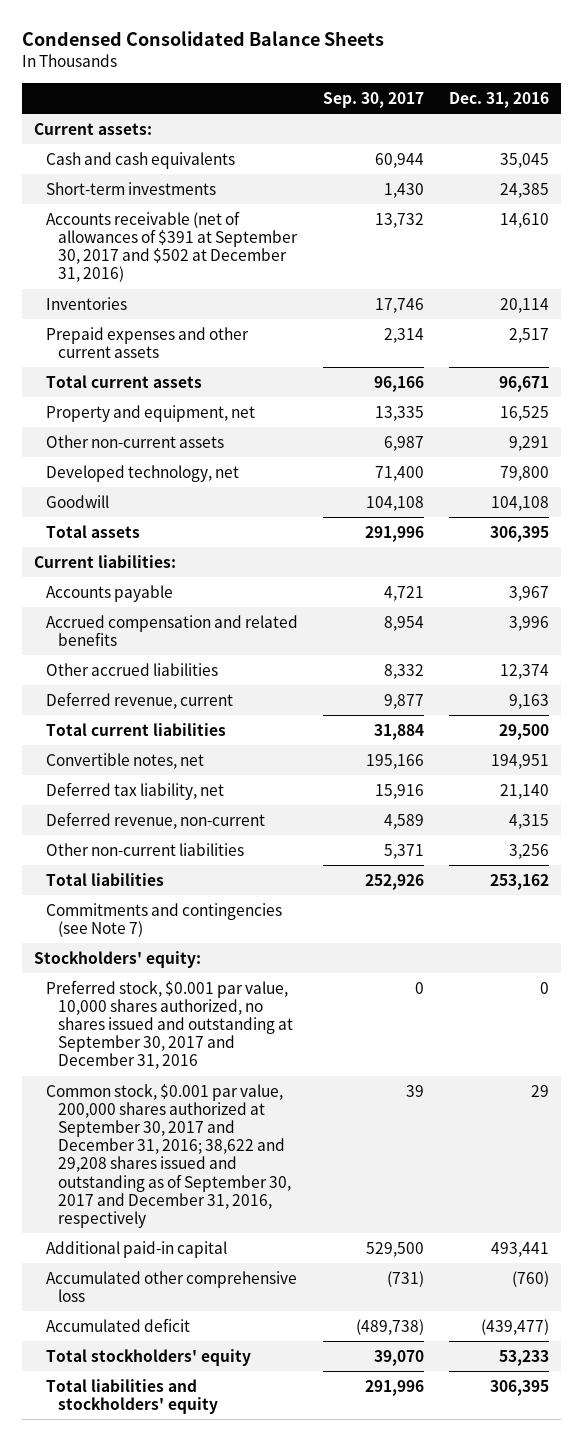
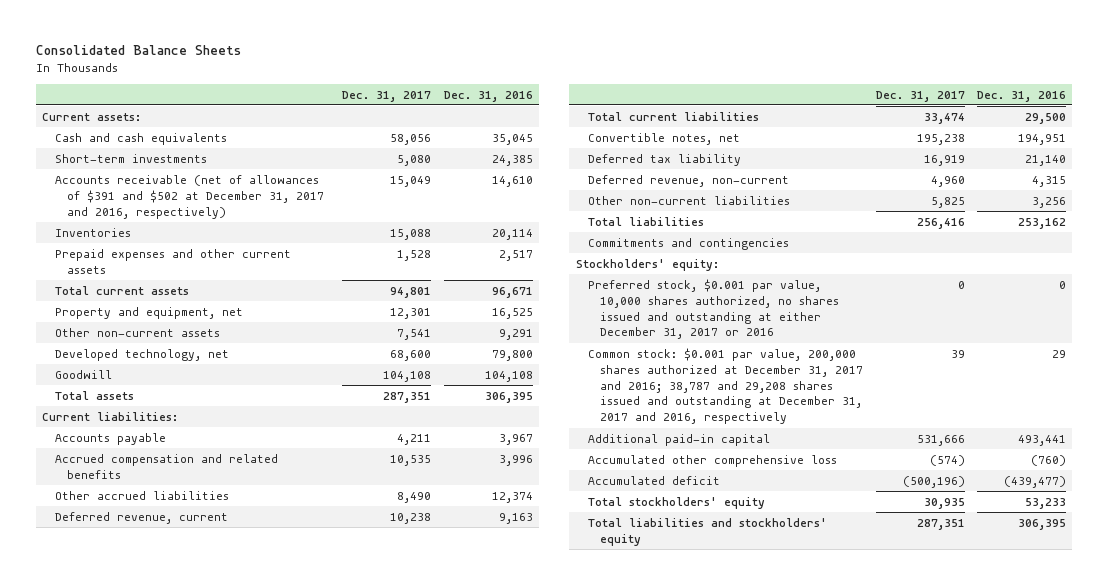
[21,31,384,47] Condensed Consolidated Balance Sheets -> [36,45,242,56] Consolidated Balance Sheets
[322,91,424,108] Sep. 30, 2017 -> none
none -> [342,90,432,102] Dec. 31, 2017
[45,210,298,283] Accounts receivable (net of allowances of $391 at September 30, 2017 and $502 at December 31, 2016) -> [54,174,325,219] Accounts receivable (net of allowances of $391 and $502 at December 31, 2017 and 2016, respectively)
[45,781,224,800] Deferred tax liability, net -> [587,153,741,166] Deferred tax liability
[45,902,282,937] Commitments and contingencies (see Note 7) -> [587,237,789,250] Commitments and contingencies
[45,979,293,1070] Preferred stock, $0.001 par value, 10,000 shares authorized, no shares issued and outstanding at September 30, 2017 and December 31, 2016 -> [587,278,840,340] Preferred stock, $0.001 par value, 10,000 shares authorized, no shares issued and outstanding at either December 31, 2017 or 2016
[45,1083,291,1228] Common stock, $0.001 par value, 200,000 shares authorized at September 30, 2017 and December 31, 2016; 38,622 and 29,208 shares issued and outstanding as of September 30, 2017 and December 31, 2016, respectively -> [587,347,864,425] Common stock: $0.001 par value, 200,000 shares authorized at December 31, 2017 and 2016; 38,787 and 29,208 shares issued and outstanding at December 31, 2017 and 2016, respectively

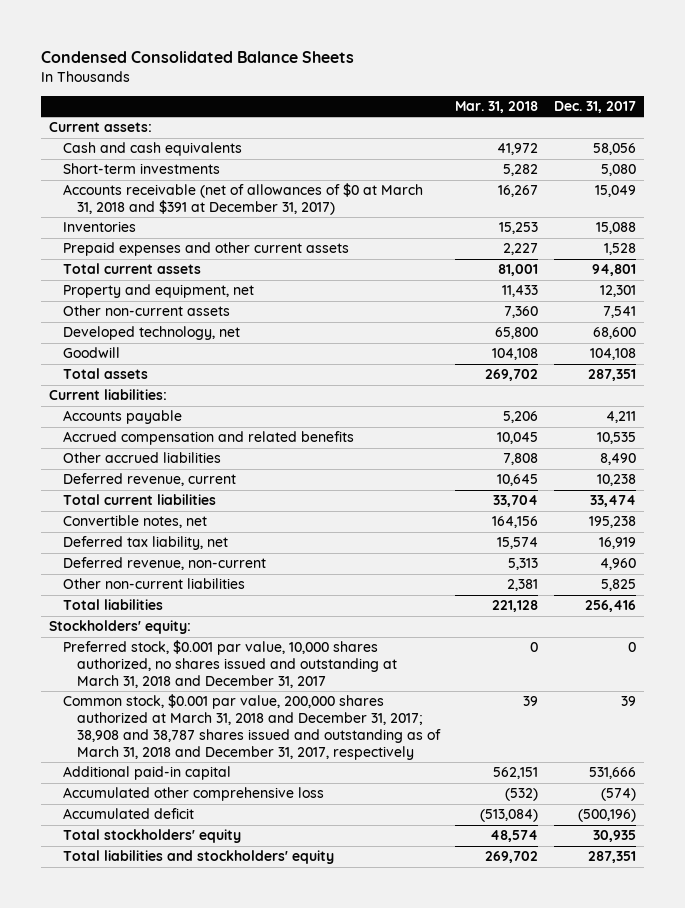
[36,45,242,56] Consolidated Balance Sheets -> [40,50,354,63] Condensed Consolidated Balance Sheets
[443,90,533,102] Dec. 31, 2016 -> none
none -> [455,100,539,113] Mar. 31, 2018
[54,174,325,219] Accounts receivable (net of allowances of $391 and $502 at December 31, 2017 and 2016, respectively) -> [62,183,423,216] Accounts receivable (net of allowances of $0 at March 31, 2018 and $391 at December 31, 2017)
[587,153,741,166] Deferred tax liability -> [62,536,228,551] Deferred tax liability, net
[587,237,789,250] Commitments and contingencies -> none
[587,278,840,340] Preferred stock, $0.001 par value, 10,000 shares authorized, no shares issued and outstanding at either December 31, 2017 or 2016 -> [62,640,397,689] Preferred stock, $0.001 par value, 10,000 shares authorized, no shares issued and outstanding at March 31, 2018 and December 31, 2017
[587,347,864,425] Common stock: $0.001 par value, 200,000 shares authorized at December 31, 2017 and 2016; 38,787 and 29,208 shares issued and outstanding at December 31, 2017 and 2016, respectively -> [62,694,441,760] Common stock, $0.001 par value, 200,000 shares authorized at March 31, 2018 and December 31, 2017; 38,908 and 38,787 shares issued and outstanding as of March 31, 2018 and December 31, 2017, respectively

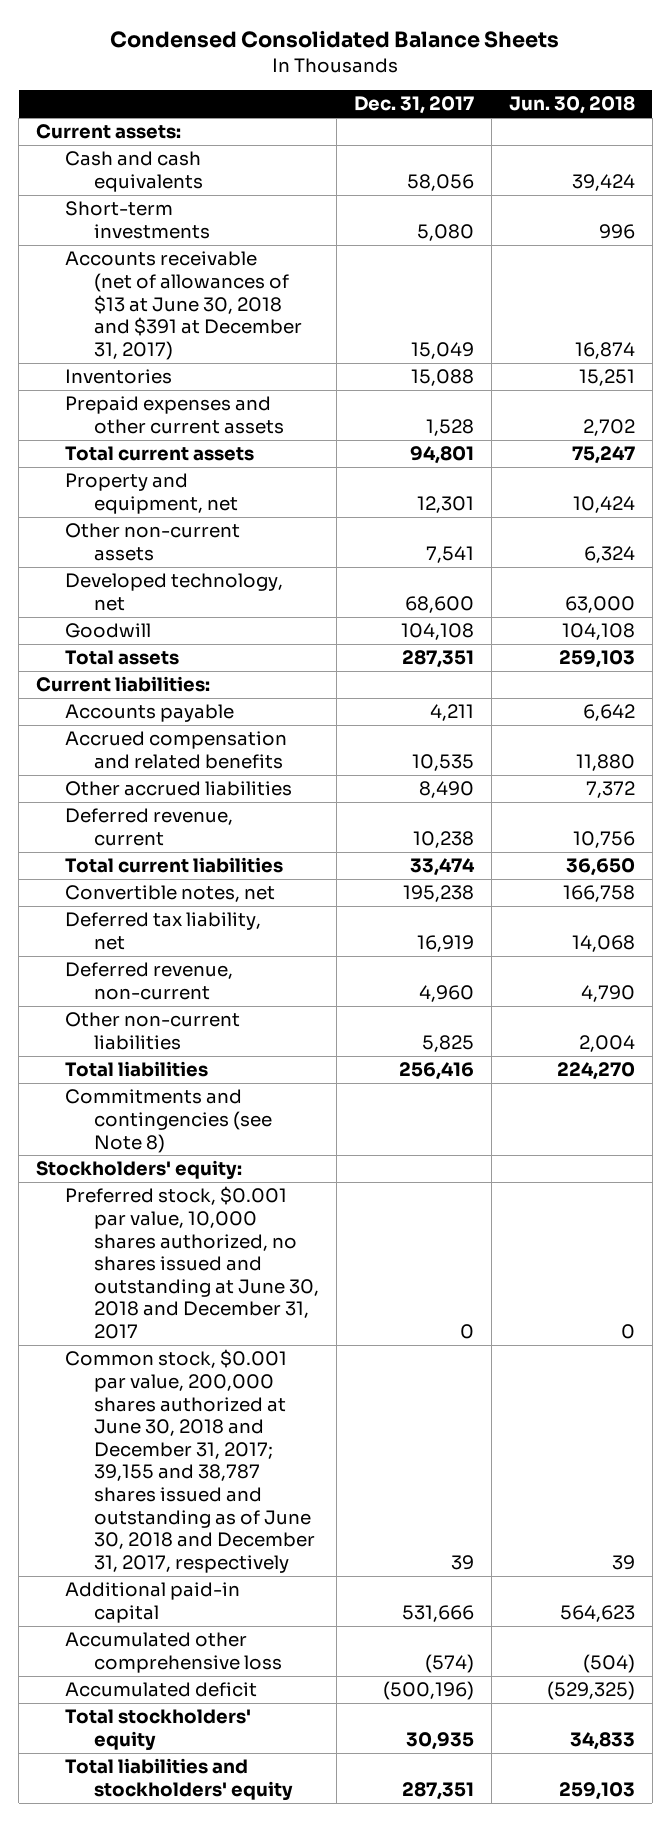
[455,100,539,113] Mar. 31, 2018 -> none
none -> [508,96,635,115] Jun. 30, 2018
[62,183,423,216] Accounts receivable (net of allowances of $0 at March 31, 2018 and $391 at December 31, 2017) -> [64,251,302,360] Accounts receivable (net of allowances of $13 at June 30, 2018 and $391 at December 31, 2017)
none -> [64,1089,272,1153] Commitments and contingencies (see Note 8)
[62,640,397,689] Preferred stock, $0.001 par value, 10,000 shares authorized, no shares issued and outstanding at March 31, 2018 and December 31, 2017 -> [64,1186,319,1340] Preferred stock, $0.001 par value, 10,000 shares authorized, no shares issued and outstanding at June 30, 2018 and December 31, 2017
[62,694,441,760] Common stock, $0.001 par value, 200,000 shares authorized at March 31, 2018 and December 31, 2017; 38,908 and 38,787 shares issued and outstanding as of March 31, 2018 and December 31, 2017, respectively -> [64,1349,315,1574] Common stock, $0.001 par value, 200,000 shares authorized at June 30, 2018 and December 31, 2017; 39,155 and 38,787 shares issued and outstanding as of June 30, 2018 and December 31, 2017, respectively

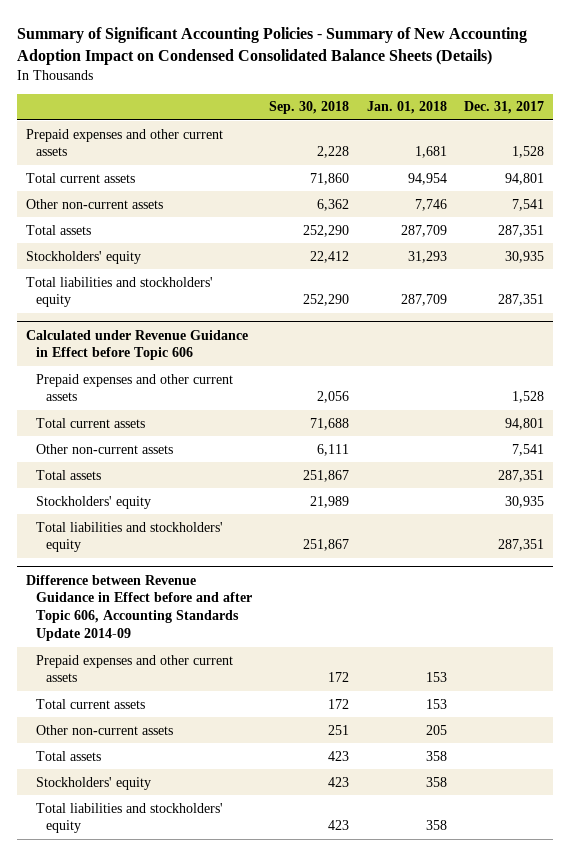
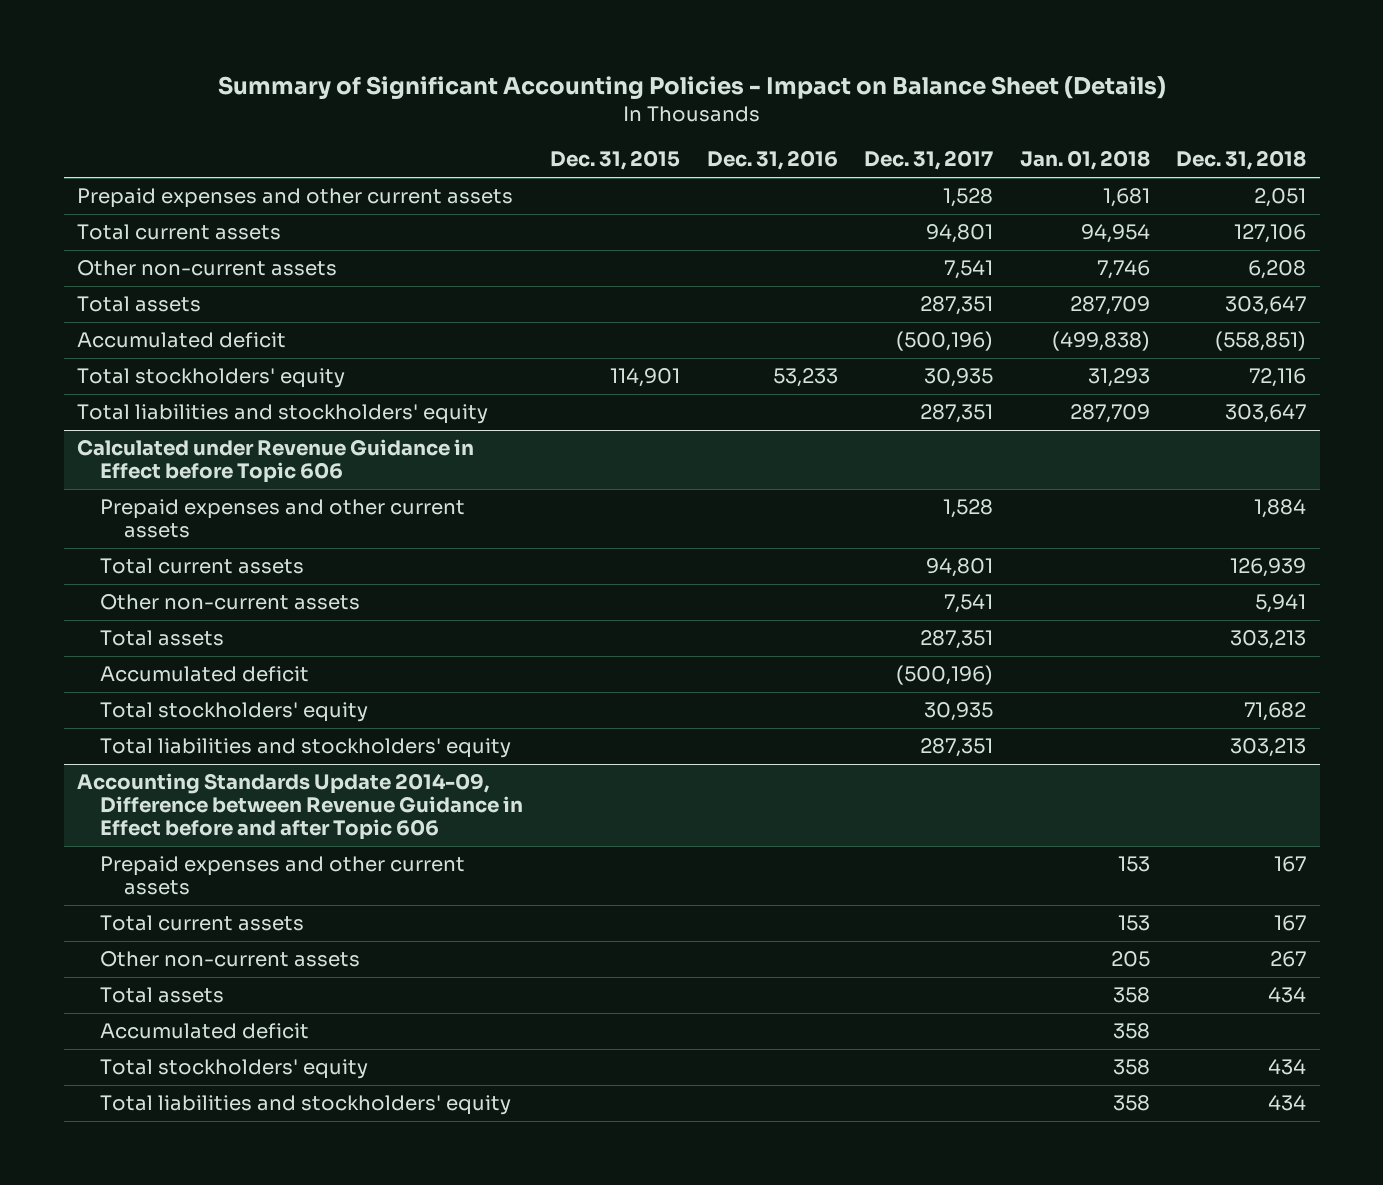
[16,26,527,65] Summary of Significant Accounting Policies - Summary of New Accounting Adoption Impact on Condensed Consolidated Balance Sheets (Details) -> [217,76,1166,101] Summary of Significant Accounting Policies - Impact on Balance Sheet (Details)
[269,101,350,115] Sep. 30, 2018 -> none
none -> [550,150,681,171] Dec. 31, 2015
none -> [706,150,838,171] Dec. 31, 2016
none -> [1176,150,1307,171] Dec. 31, 2018
none -> [76,332,286,349] Accumulated deficit
[25,250,141,264] Stockholders' equity -> [76,368,345,389] Total stockholders' equity
none -> [100,666,310,683] Accumulated deficit
[35,495,151,509] Stockholders' equity -> [100,702,369,723] Total stockholders' equity
[25,574,252,642] Difference between Revenue Guidance in Effect before and after Topic 606, Accounting Standards Update 2014-09 -> [76,773,524,841] Accounting Standards Update 2014-09, Difference between Revenue Guidance in Effect before and after Topic 606
none -> [100,1023,310,1040] Accumulated deficit
[35,776,151,790] Stockholders' equity -> [100,1059,369,1080] Total stockholders' equity

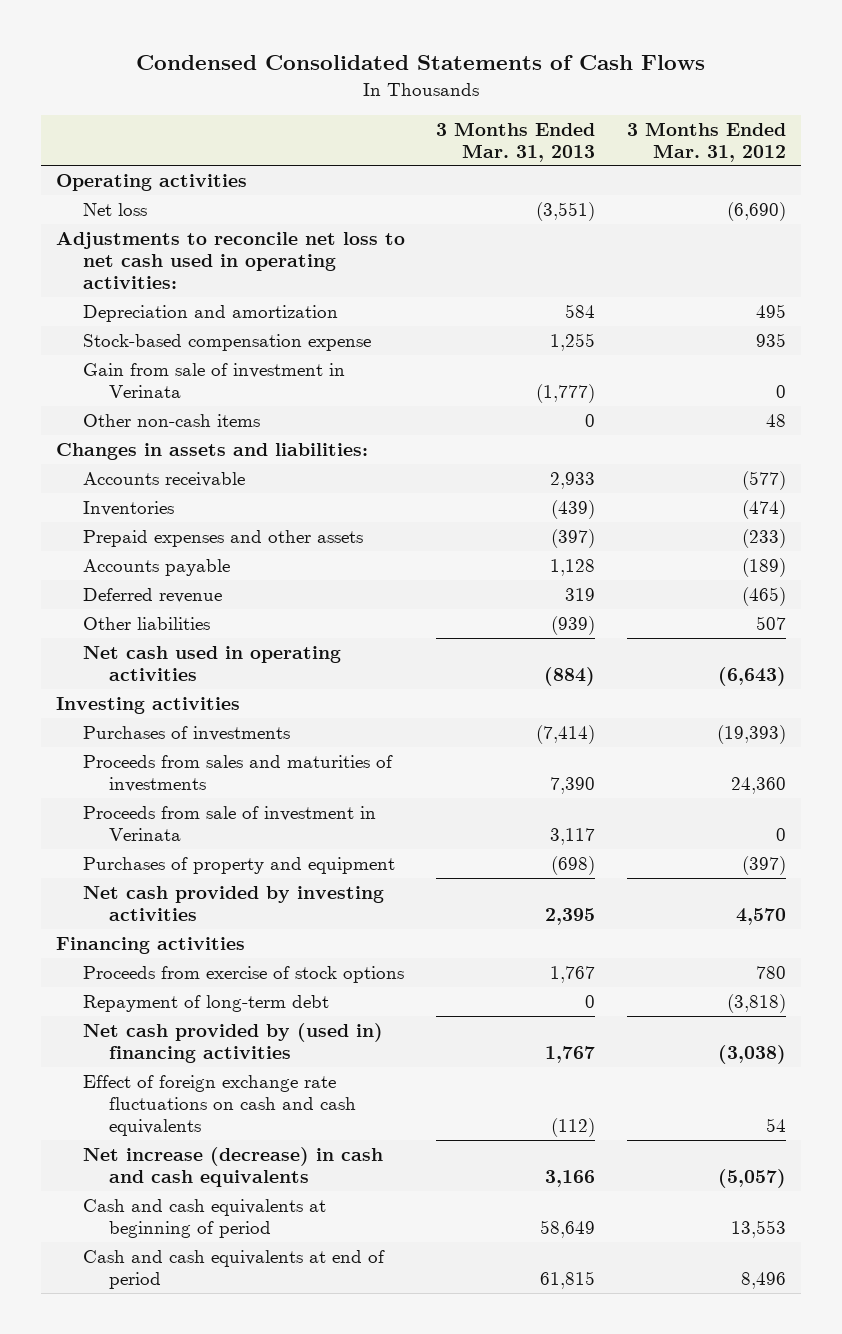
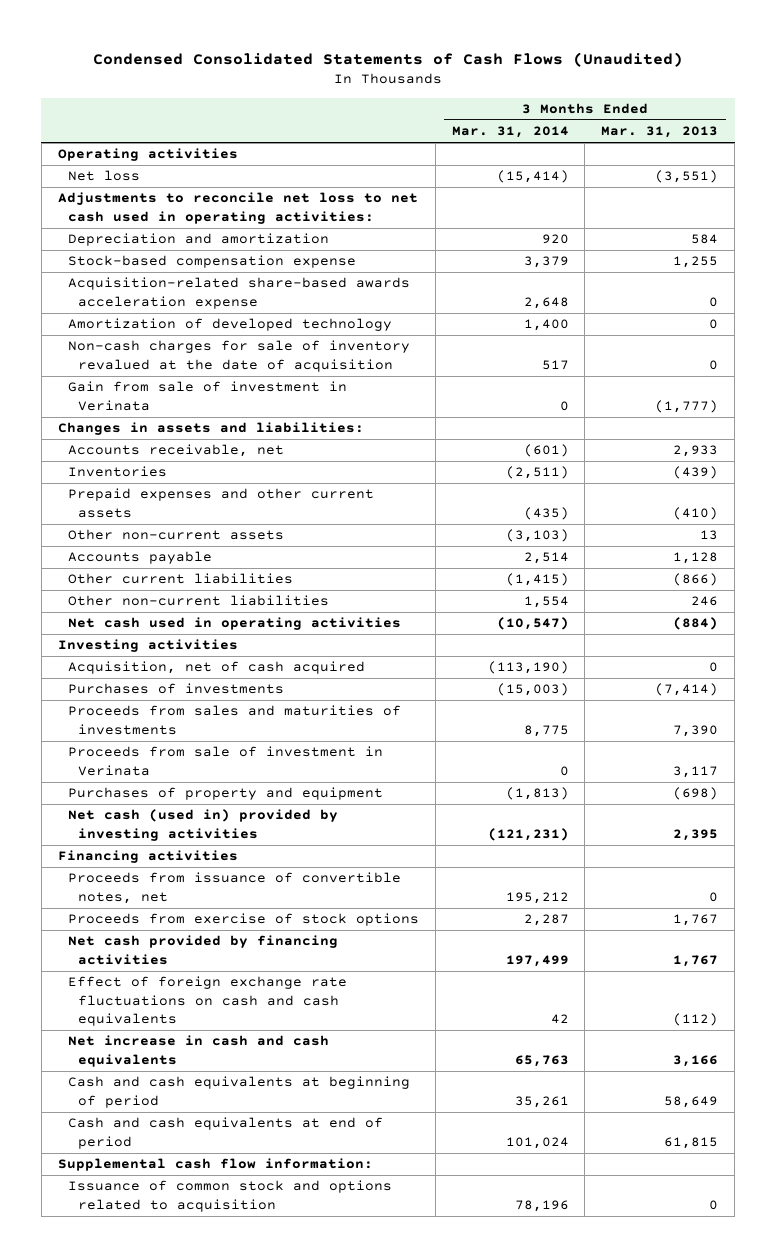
[135,55,705,71] Condensed Consolidated Statements of Cash Flows -> [92,51,683,67] Condensed Consolidated Statements of Cash Flows (Unaudited)
[626,121,786,162] 3 Months Ended Mar. 31, 2012 -> none
none -> [451,126,569,139] Mar. 31, 2014
none -> [68,277,411,309] Acquisition-related share-based awards acceleration expense
none -> [68,318,393,332] Amortization of developed technology
none -> [68,340,411,372] Non-cash charges for sale of inventory revalued at the date of acquisition
[82,413,260,427] Other non-cash items -> none
[82,471,245,487] Accounts receivable -> [68,444,285,458] Accounts receivable, net
[82,529,363,547] Prepaid expenses and other assets -> [68,488,375,518] Prepaid expenses and other current assets
[551,528,596,548] (397) -> [673,506,719,520] (410)
none -> [68,529,285,541] Other non-current assets
[82,587,222,603] Deferred revenue -> none
none -> [68,573,294,585] Other current liabilities
[82,616,210,630] Other liabilities -> [68,595,330,607] Other non-current liabilities
[551,615,596,635] (939) -> [691,596,719,607] 246
none -> [68,661,366,675] Acquisition, net of cash acquired
[82,885,384,921] Net cash provided by investing activities -> [68,809,339,841] Net cash (used in) provided by investing activities
none -> [68,872,402,904] Proceeds from issuance of convertible notes, net
[82,994,329,1012] Repayment of long-term debt -> none
[82,1022,383,1063] Net cash provided by (used in) financing activities -> [68,935,339,965] Net cash provided by financing activities
[82,1146,383,1187] Net increase (decrease) in cash and cash equivalents -> [68,1035,330,1067] Net increase in cash and cash equivalents
none -> [57,1158,373,1172] Supplemental cash flow information:
none -> [68,1180,393,1212] Issuance of common stock and options related to acquisition

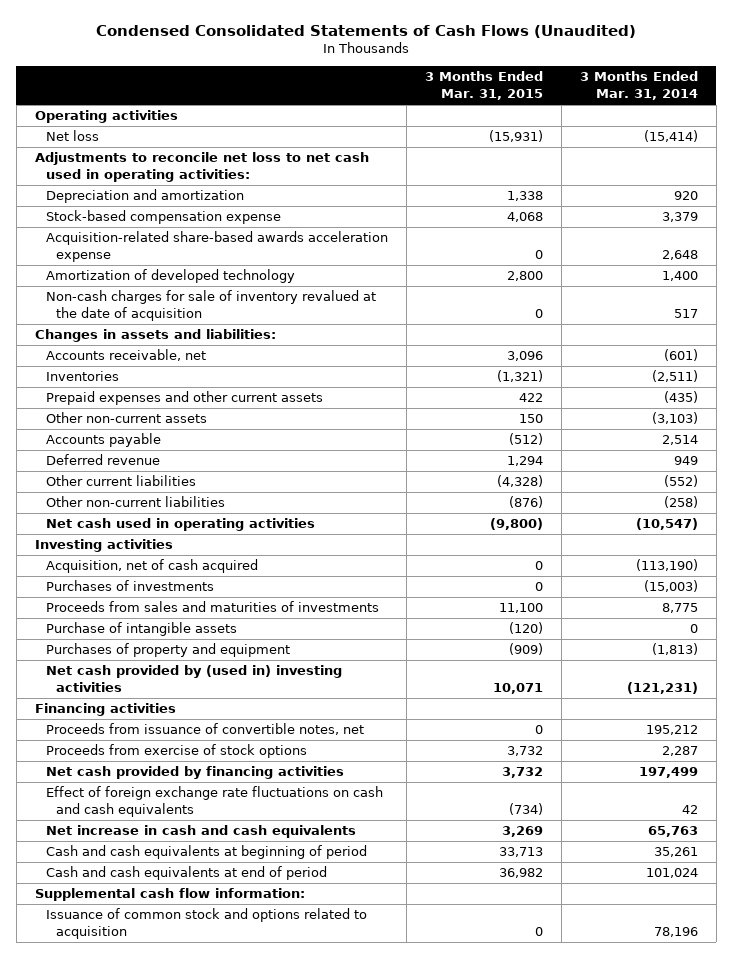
[601,126,719,139] Mar. 31, 2013 -> none
none -> [424,71,543,101] 3 Months Ended Mar. 31, 2015
[68,381,348,411] Gain from sale of investment in Verinata -> none
none -> [45,454,160,466] Deferred revenue
[505,573,569,587] (1,415) -> [663,475,698,488] (552)
[523,596,569,609] 1,554 -> [663,496,698,509] (258)
[68,746,384,776] Proceeds from sale of investment in Verinata -> none
none -> [45,622,237,637] Purchase of intangible assets
[68,809,339,841] Net cash (used in) provided by investing activities -> [45,665,342,692] Net cash provided by (used in) investing activities

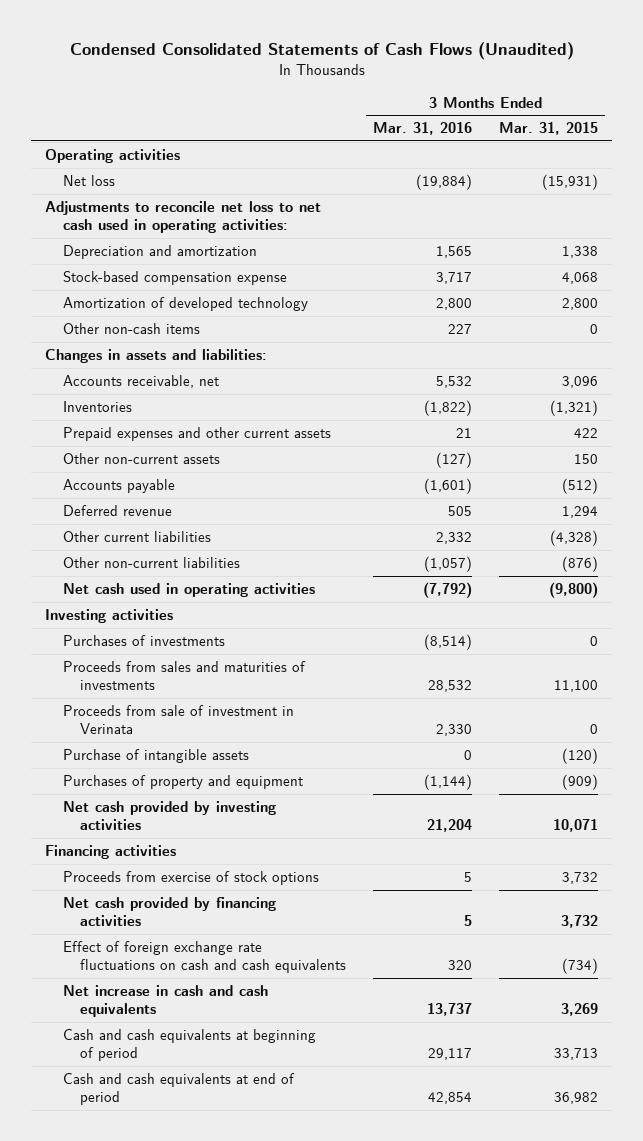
[579,71,698,101] 3 Months Ended Mar. 31, 2014 -> none
none -> [373,122,473,136] Mar. 31, 2016
[45,231,388,262] Acquisition-related share-based awards acceleration expense -> none
[45,290,376,321] Non-cash charges for sale of inventory revalued at the date of acquisition -> none
none -> [62,323,200,335] Other non-cash items
[45,559,258,574] Acquisition, net of cash acquired -> none
none -> [62,705,294,735] Proceeds from sale of investment in Verinata
[45,665,342,692] Net cash provided by (used in) investing activities -> [62,801,276,831] Net cash provided by investing activities
[45,723,364,736] Proceeds from issuance of convertible notes, net -> none
[34,888,305,902] Supplemental cash flow information: -> none
[45,908,367,939] Issuance of common stock and options related to acquisition -> none

